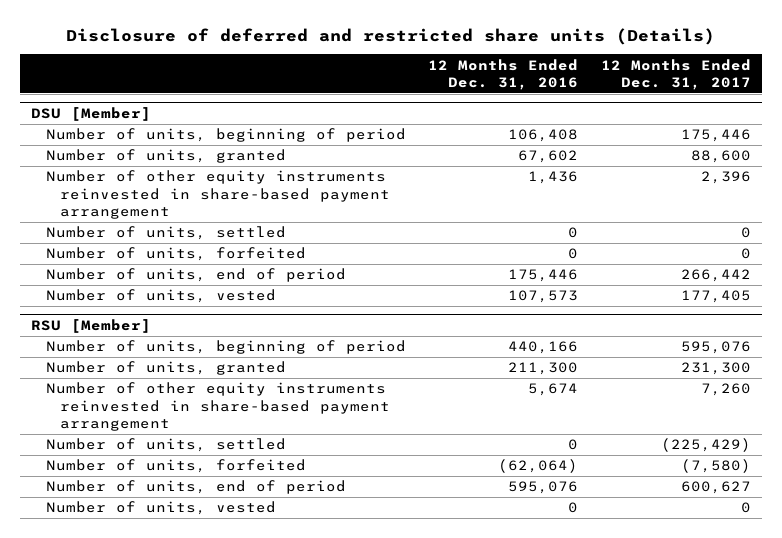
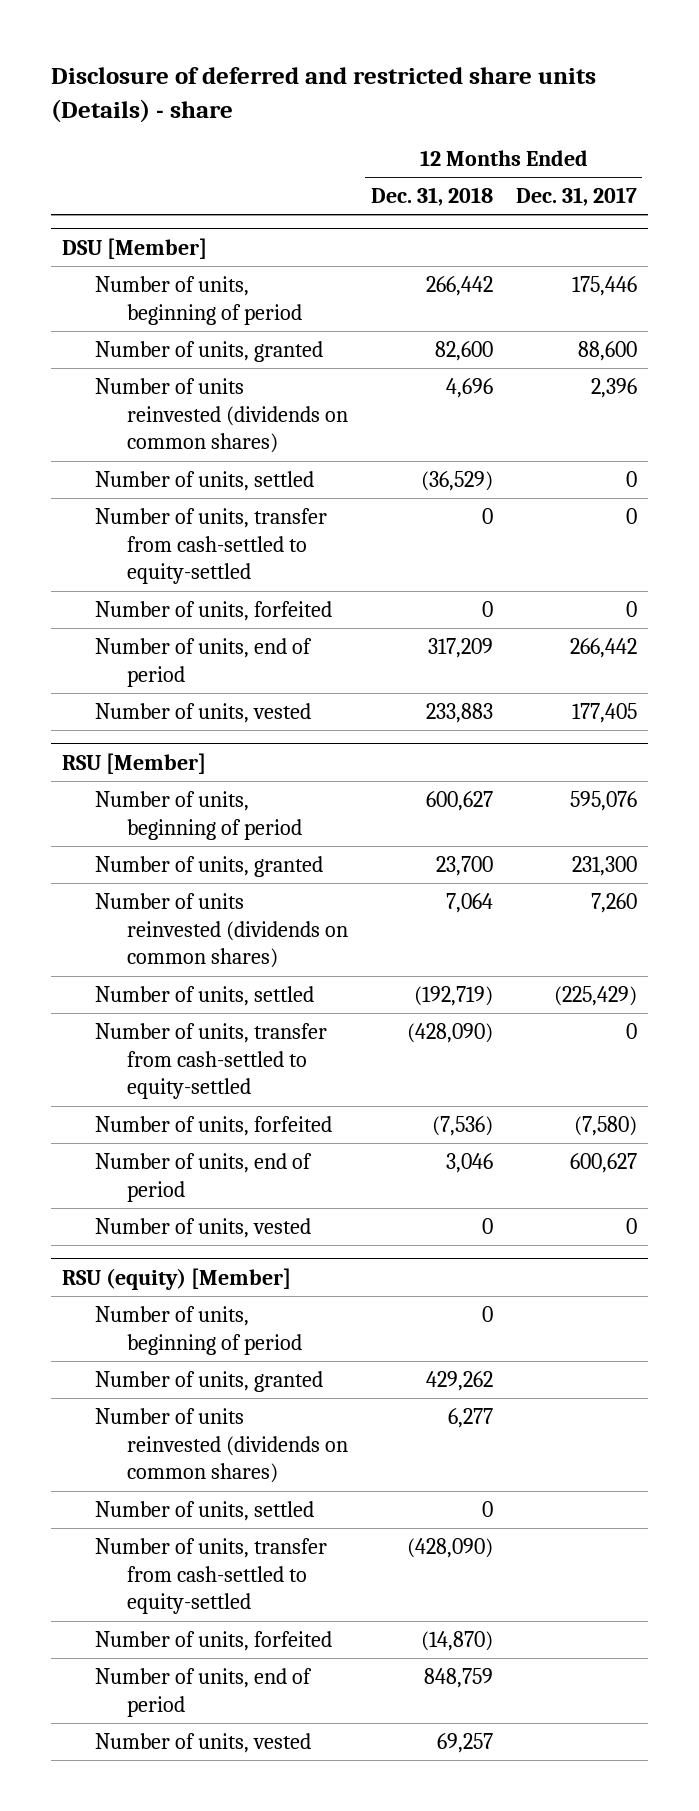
[65,27,715,45] Disclosure of deferred and restricted share units (Details) -> [50,67,596,124] Disclosure of deferred and restricted share units (Details) - share
[428,58,579,91] 12 Months Ended Dec. 31, 2016 -> none
none -> [371,186,494,206] Dec. 31, 2018
[45,170,391,220] Number of other equity instruments reinvested in share-based payment arrangement -> [94,377,349,454] Number of units reinvested (dividends on common shares)
none -> [94,507,327,585] Number of units, transfer from cash-settled to equity-settled
[45,382,391,432] Number of other equity instruments reinvested in share-based payment arrangement -> [94,892,349,969] Number of units reinvested (dividends on common shares)
none -> [94,1022,327,1100] Number of units, transfer from cash-settled to equity-settled
none -> [61,1267,291,1290] RSU (equity) [Member]
none -> [94,1305,303,1355] Number of units, beginning of period
none -> [94,1370,323,1392] Number of units, granted
none -> [94,1407,349,1484] Number of units reinvested (dividends on common shares)
none -> [94,1500,314,1521] Number of units, settled
none -> [94,1537,327,1615] Number of units, transfer from cash-settled to equity-settled
none -> [94,1630,332,1651] Number of units, forfeited
none -> [94,1667,312,1717] Number of units, end of period
none -> [94,1732,311,1753] Number of units, vested

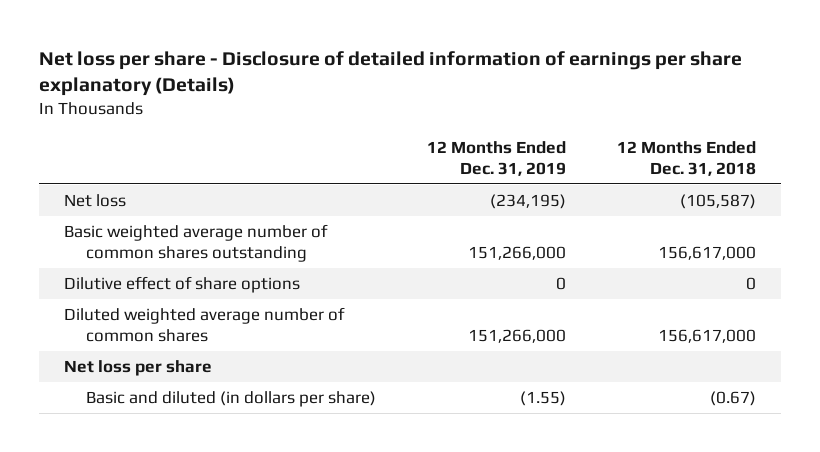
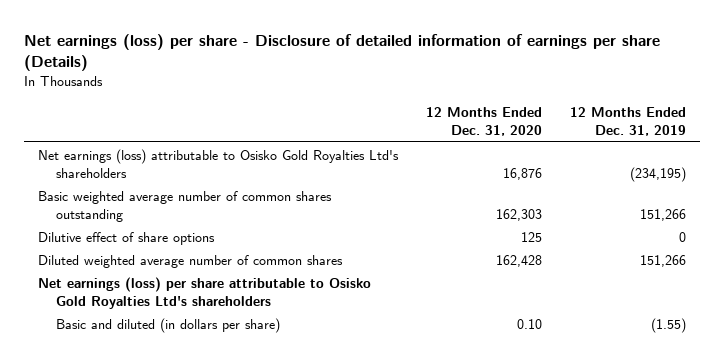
[38,51,742,97] Net loss per share - Disclosure of detailed information of earnings per share explanatory (Details) -> [24,33,661,72] Net earnings (loss) per share - Disclosure of detailed information of earnings per share (Details)
[616,140,756,176] 12 Months Ended Dec. 31, 2018 -> none
none -> [426,106,543,136] 12 Months Ended Dec. 31, 2020
[64,194,127,208] Net loss -> [38,148,400,178] Net earnings (loss) attributable to Osisko Gold Royalties Ltd's shareholders
[467,246,566,261] 151,266,000 -> [640,208,687,221] 151,266
[467,329,566,344] 151,266,000 -> [640,254,687,267] 151,266
[64,360,213,377] Net loss per share -> [38,276,372,309] Net earnings (loss) per share attributable to Osisko Gold Royalties Ltd's shareholders

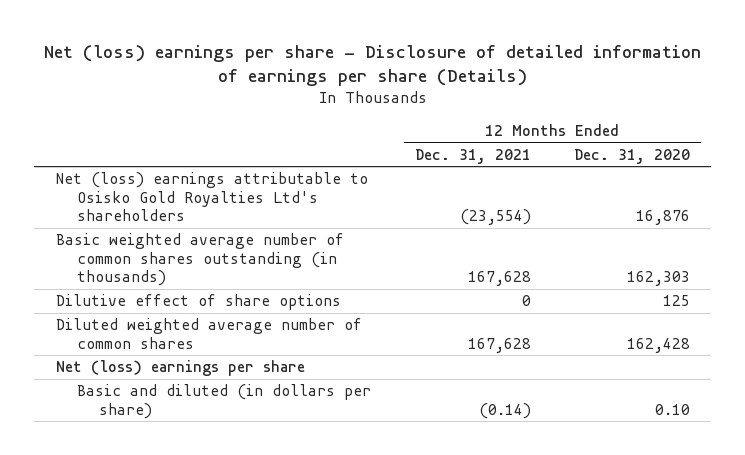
[24,33,661,72] Net earnings (loss) per share - Disclosure of detailed information of earnings per share (Details) -> [43,45,701,87] Net (loss) earnings per share - Disclosure of detailed information of earnings per share (Details)
[570,106,687,136] 12 Months Ended Dec. 31, 2019 -> none
none -> [414,148,531,164] Dec. 31, 2021
[38,148,400,178] Net earnings (loss) attributable to Osisko Gold Royalties Ltd's shareholders -> [55,172,368,222] Net (loss) earnings attributable to Osisko Gold Royalties Ltd's shareholders
[38,190,333,222] Basic weighted average number of common shares outstanding -> [55,233,344,287] Basic weighted average number of common shares outstanding (in thousands)
[38,276,372,309] Net earnings (loss) per share attributable to Osisko Gold Royalties Ltd's shareholders -> [55,360,305,377] Net (loss) earnings per share

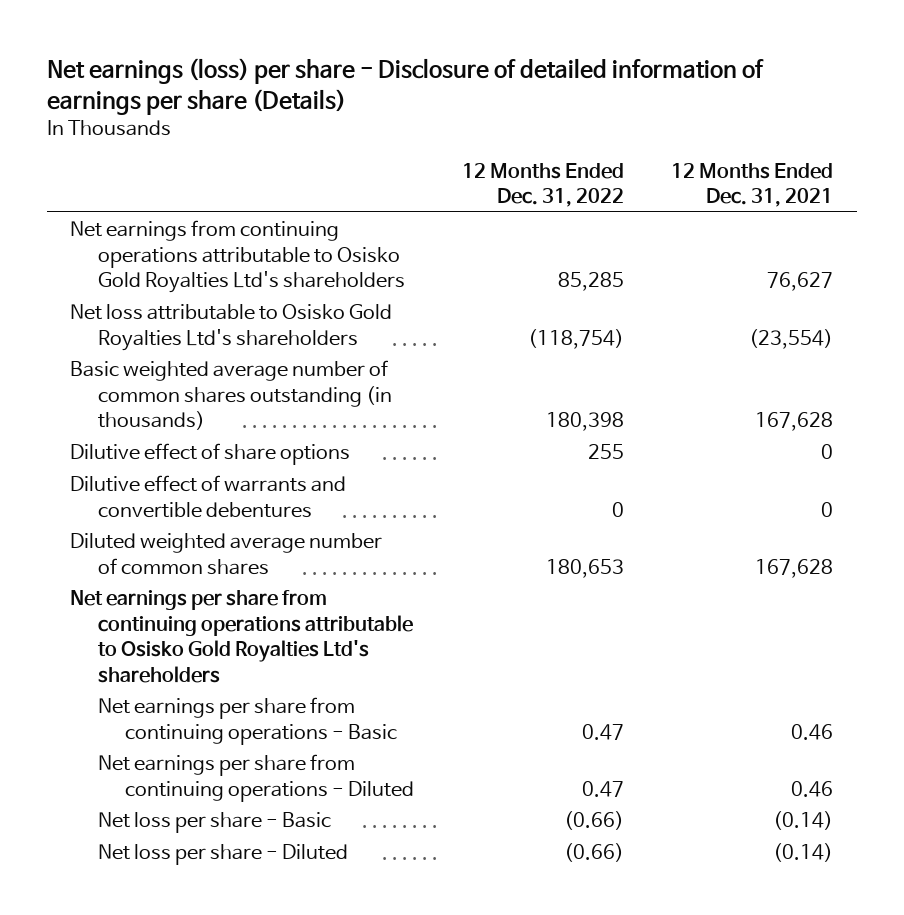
[43,45,701,87] Net (loss) earnings per share - Disclosure of detailed information of earnings per share (Details) -> [46,58,764,116] Net earnings (loss) per share - Disclosure of detailed information of earnings per share (Details)
[573,148,690,164] Dec. 31, 2020 -> none
none -> [461,162,624,208] 12 Months Ended Dec. 31, 2022
none -> [70,219,405,294] Net earnings from continuing operations attributable to Osisko Gold Royalties Ltd's shareholders
[55,172,368,222] Net (loss) earnings attributable to Osisko Gold Royalties Ltd's shareholders -> [70,303,393,351] Net loss attributable to Osisko Gold Royalties Ltd's shareholders
none -> [70,474,347,518] Dilutive effect of warrants and convertible debentures
[55,360,305,377] Net (loss) earnings per share -> [70,589,413,683] Net earnings per share from continuing operations attributable to Osisko Gold Royalties Ltd's shareholders
none -> [97,696,398,745] Net earnings per share from continuing operations - Basic
none -> [97,753,415,802] Net earnings per share from continuing operations - Diluted
none -> [97,811,331,833] Net loss per share - Basic
[77,384,372,419] Basic and diluted (in dollars per share) -> [97,843,348,865] Net loss per share - Diluted

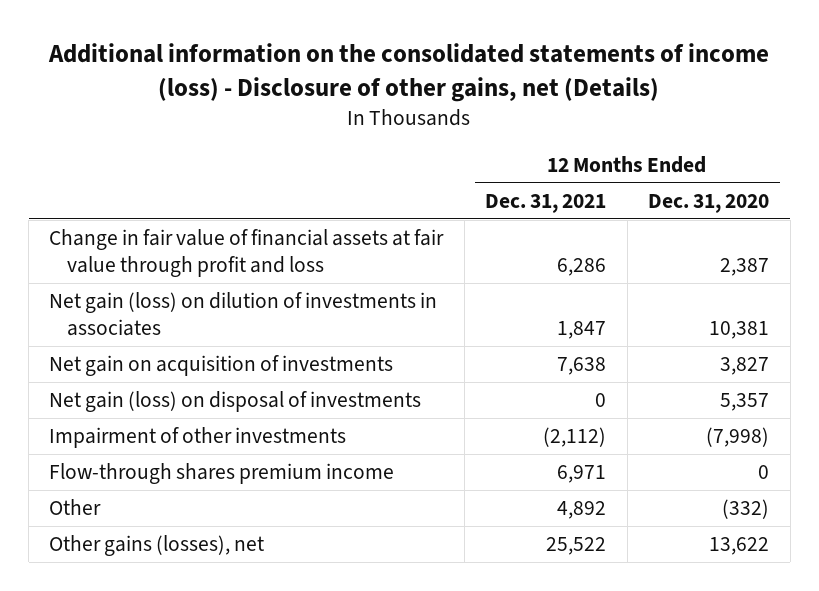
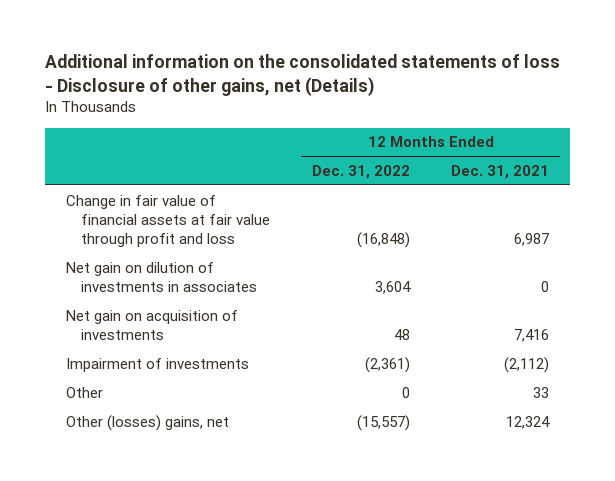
[48,43,770,103] Additional information on the consolidated statements of income (loss) - Disclosure of other gains, net (Details) -> [44,54,560,97] Additional information on the consolidated statements of loss - Disclosure of other gains, net (Details)
[648,193,770,213] Dec. 31, 2020 -> none
none -> [311,164,410,179] Dec. 31, 2022
[49,391,422,413] Net gain (loss) on disposal of investments -> none
[49,463,395,485] Flow-through shares premium income -> none
[557,257,607,276] 6,286 -> [514,232,550,246] 6,987
[49,292,438,336] Net gain (loss) on dilution of investments in associates -> [65,261,258,292] Net gain on dilution of investments in associates
[557,320,607,339] 1,847 -> [541,280,550,292] 0
[557,357,607,376] 7,638 -> [514,328,550,342] 7,416
[49,427,347,449] Impairment of other investments -> [65,357,249,372] Impairment of investments
[557,501,607,520] 4,892 -> [533,386,550,398] 33
[49,535,265,557] Other gains (losses), net -> [65,414,229,431] Other (losses) gains, net
[546,537,607,556] 25,522 -> [506,415,551,429] 12,324

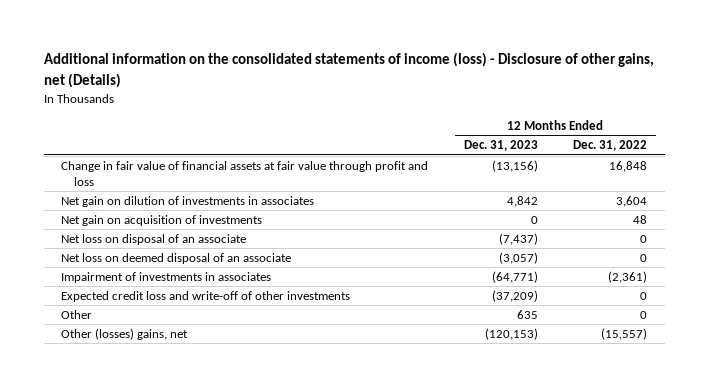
[44,54,560,97] Additional information on the consolidated statements of loss - Disclosure of other gains, net (Details) -> [43,52,654,88] Additional information on the consolidated statements of income (loss) - Disclosure of other gains, net (Details)
[451,164,550,179] Dec. 31, 2021 -> none
none -> [463,140,538,152] Dec. 31, 2023
[356,231,410,248] (16,848) -> [609,160,648,172] 16,848
none -> [61,233,247,245] Net loss on disposal of an associate
none -> [61,252,292,264] Net loss on deemed disposal of an associate
[65,357,249,372] Impairment of investments -> [61,271,272,283] Impairment of investments in associates
none -> [61,290,351,302] Expected credit loss and write-off of other investments

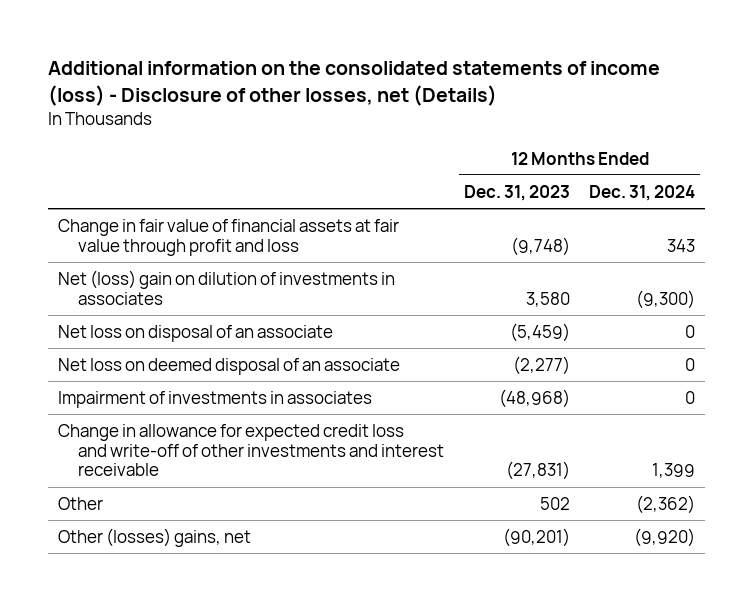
[43,52,654,88] Additional information on the consolidated statements of income (loss) - Disclosure of other gains, net (Details) -> [48,61,661,106] Additional information on the consolidated statements of income (loss) - Disclosure of other losses, net (Details)
[573,140,648,152] Dec. 31, 2022 -> none
none -> [589,184,696,201] Dec. 31, 2024
[61,214,263,226] Net gain on acquisition of investments -> none
[491,159,538,172] (13,156) -> [510,236,570,256] (9,748)
[61,195,315,207] Net gain on dilution of investments in associates -> [58,269,396,305] Net (loss) gain on dilution of investments in associates
[506,195,538,207] 4,842 -> [525,291,570,307] 3,580
[498,232,538,245] (7,437) -> [509,322,570,342] (5,459)
[498,251,538,264] (3,057) -> [512,355,570,375] (2,277)
[491,270,538,283] (64,771) -> [498,388,570,408] (48,968)
[61,290,351,302] Expected credit loss and write-off of other investments -> [58,423,445,477] Change in allowance for expected credit loss and write-off of other investments and interest receivable
[491,289,538,302] (37,209) -> [505,461,570,481] (27,831)
[516,309,538,319] 635 -> [539,496,570,510] 502
[484,327,538,340] (120,153) -> [502,527,570,547] (90,201)

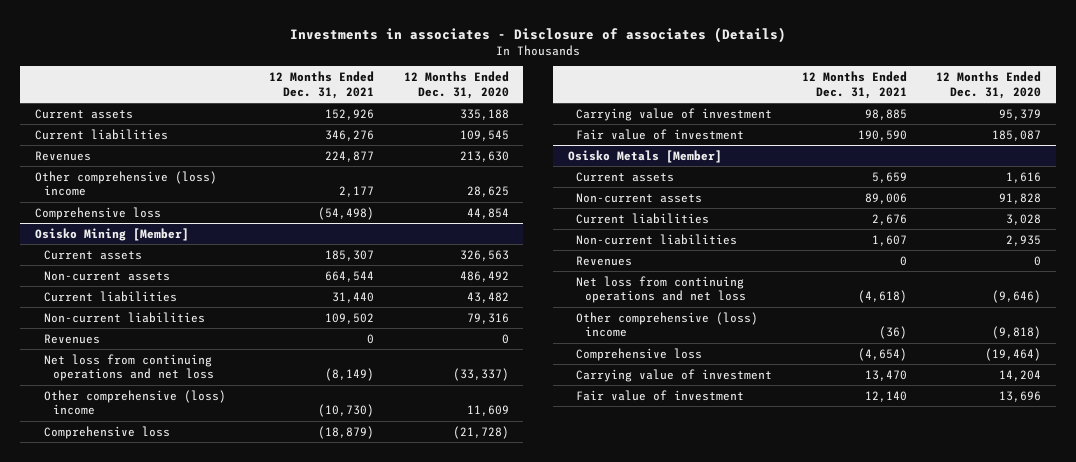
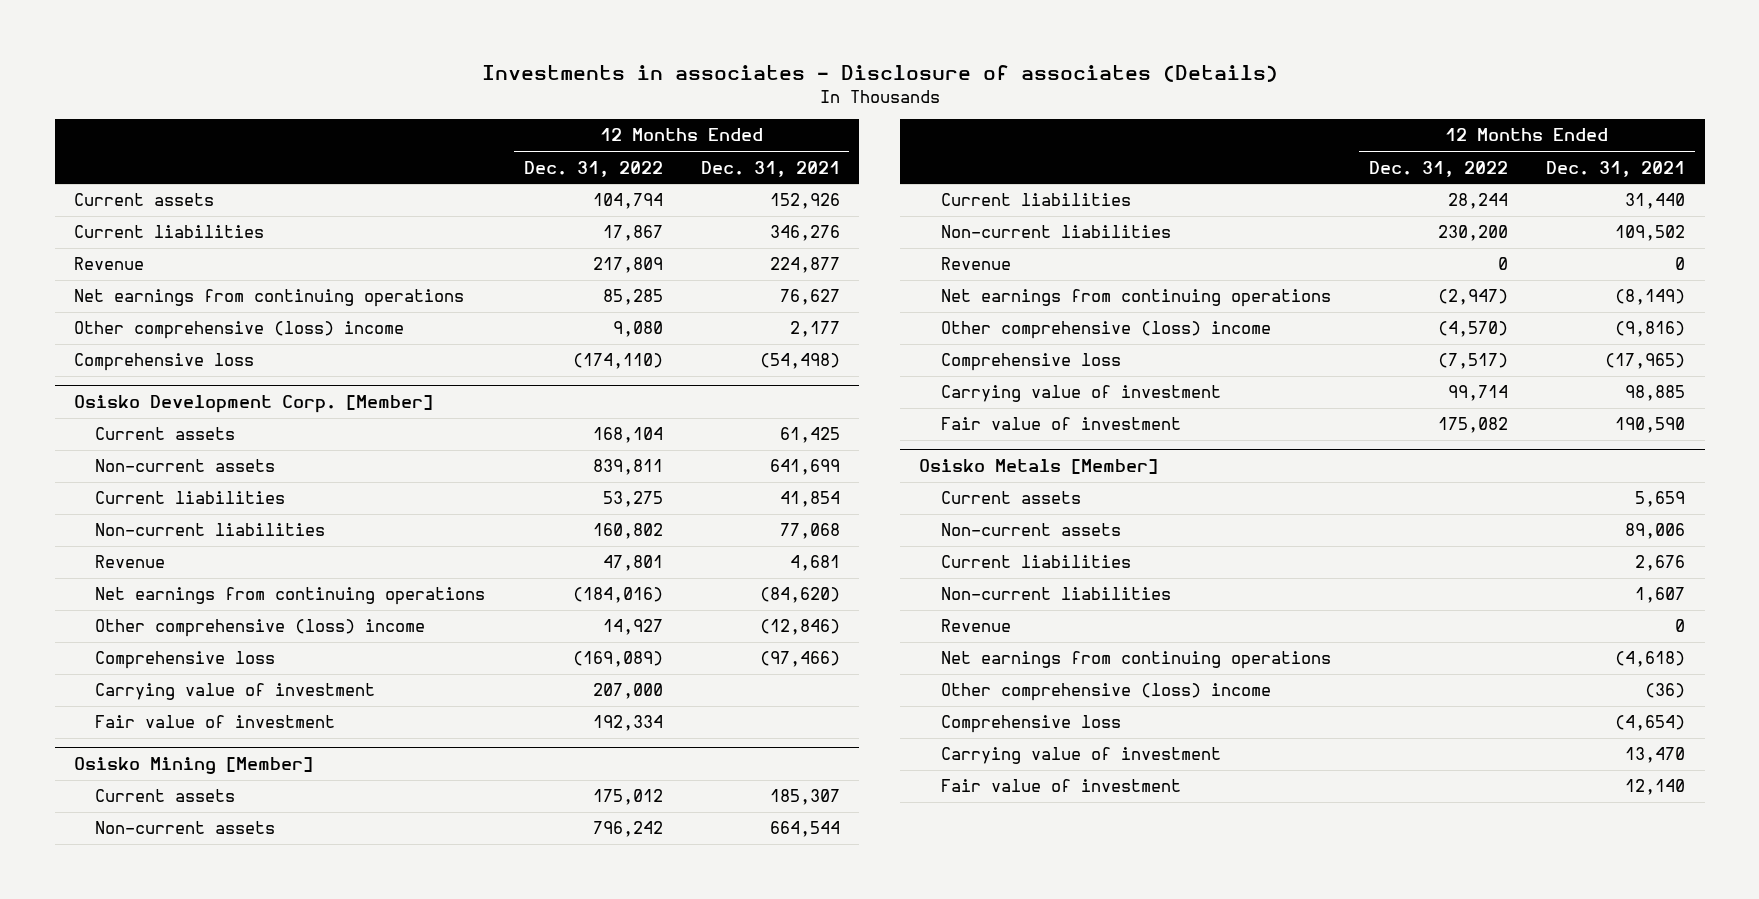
[403,71,509,99] 12 Months Ended Dec. 31, 2020 -> none
none -> [523,160,663,177] Dec. 31, 2022
[35,150,92,161] Revenues -> [73,257,144,271] Revenue
none -> [73,289,464,308] Net earnings from continuing operations
none -> [73,394,433,413] Osisko Development Corp. [Member]
none -> [95,427,236,441] Current assets
none -> [95,459,276,473] Non-current assets
none -> [95,491,286,505] Current liabilities
none -> [95,523,326,537] Non-current liabilities
none -> [95,555,166,569] Revenue
none -> [95,587,486,606] Net earnings from continuing operations
none -> [95,619,426,638] Other comprehensive (loss) income
none -> [95,651,276,670] Comprehensive loss
none -> [95,683,376,701] Carrying value of investment
none -> [95,715,336,729] Fair value of investment
[43,333,100,344] Revenues -> [940,257,1011,271] Revenue
[43,353,214,382] Net loss from continuing operations and net loss -> [940,289,1331,308] Net earnings from continuing operations
[318,404,375,418] (10,730) -> [1615,321,1686,338] (9,816)
[318,425,375,439] (18,879) -> [1605,353,1686,370] (17,965)
[576,255,633,266] Revenues -> [940,619,1011,633] Revenue
[576,275,747,304] Net loss from continuing operations and net loss -> [940,651,1331,670] Net earnings from continuing operations

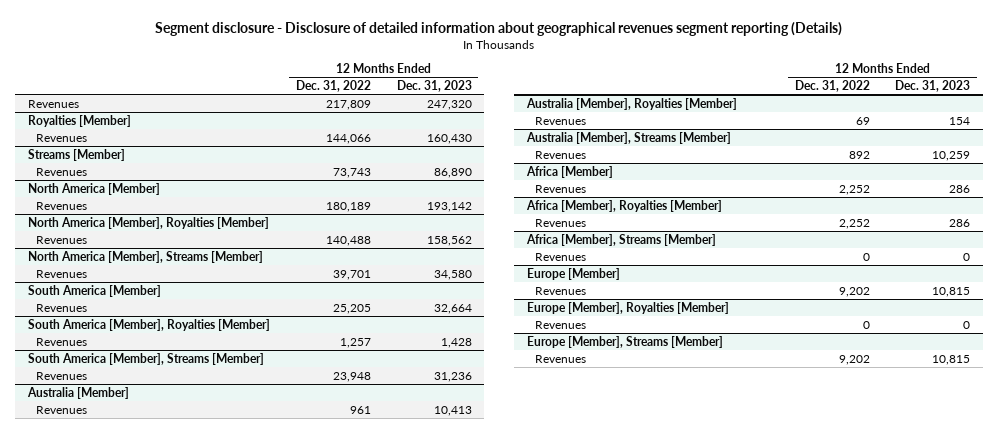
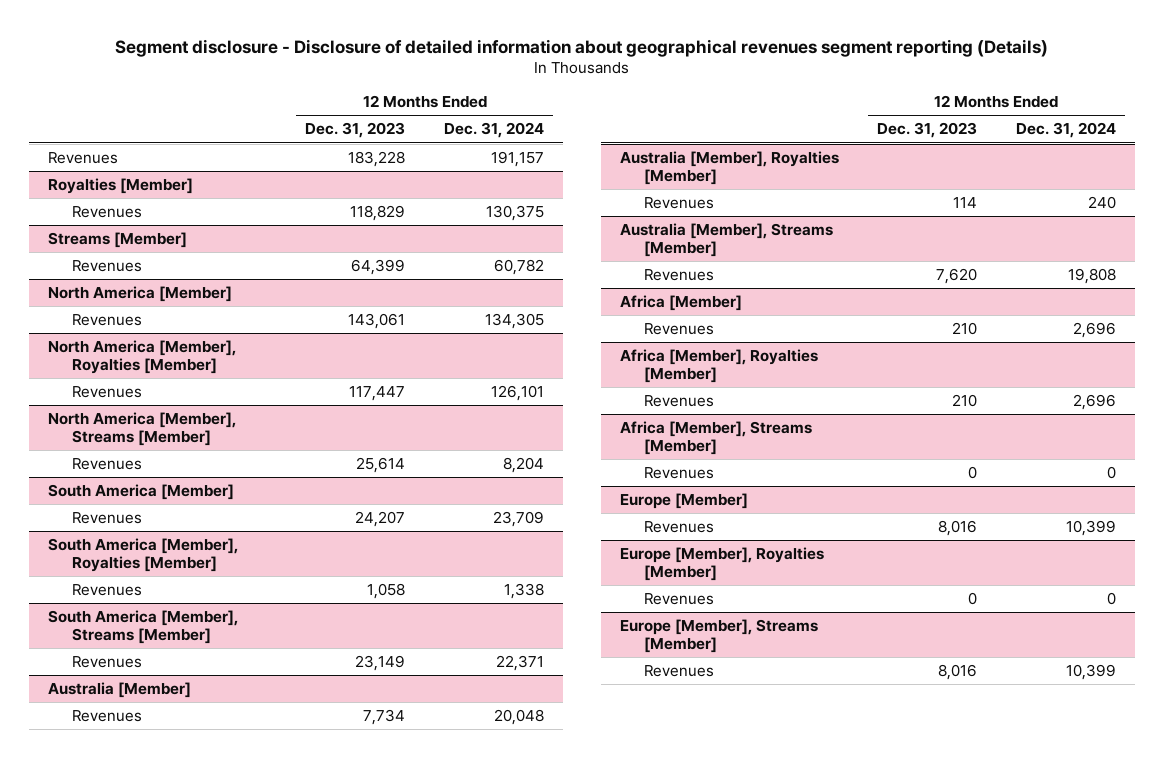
[295,80,371,93] Dec. 31, 2022 -> none
none -> [443,122,544,139] Dec. 31, 2024
[426,99,472,110] 247,320 -> [348,150,406,167] 183,228
[426,133,472,144] 160,430 -> [350,204,406,221] 118,829
[433,167,472,178] 86,890 -> [351,258,406,275] 64,399
[426,201,472,212] 193,142 -> [348,312,406,329] 143,061
[426,235,472,246] 158,562 -> [349,385,406,401] 117,447
[433,269,472,280] 34,580 -> [356,456,406,473] 25,614
[433,303,472,314] 32,664 -> [355,510,406,527] 24,207
[440,337,472,348] 1,428 -> [367,582,406,599] 1,058
[433,371,472,382] 31,236 -> [355,654,406,671] 23,149
[433,405,472,416] 10,413 -> [363,708,406,725] 7,734
[949,116,971,125] 154 -> [953,196,978,208] 114
[932,150,971,161] 10,259 -> [936,267,978,284] 7,620
[949,184,971,193] 286 -> [952,321,978,335] 210
[949,218,971,227] 286 -> [952,393,978,407] 210
[932,286,971,297] 10,815 -> [938,519,978,536] 8,016
[932,354,971,365] 10,815 -> [938,663,978,680] 8,016

